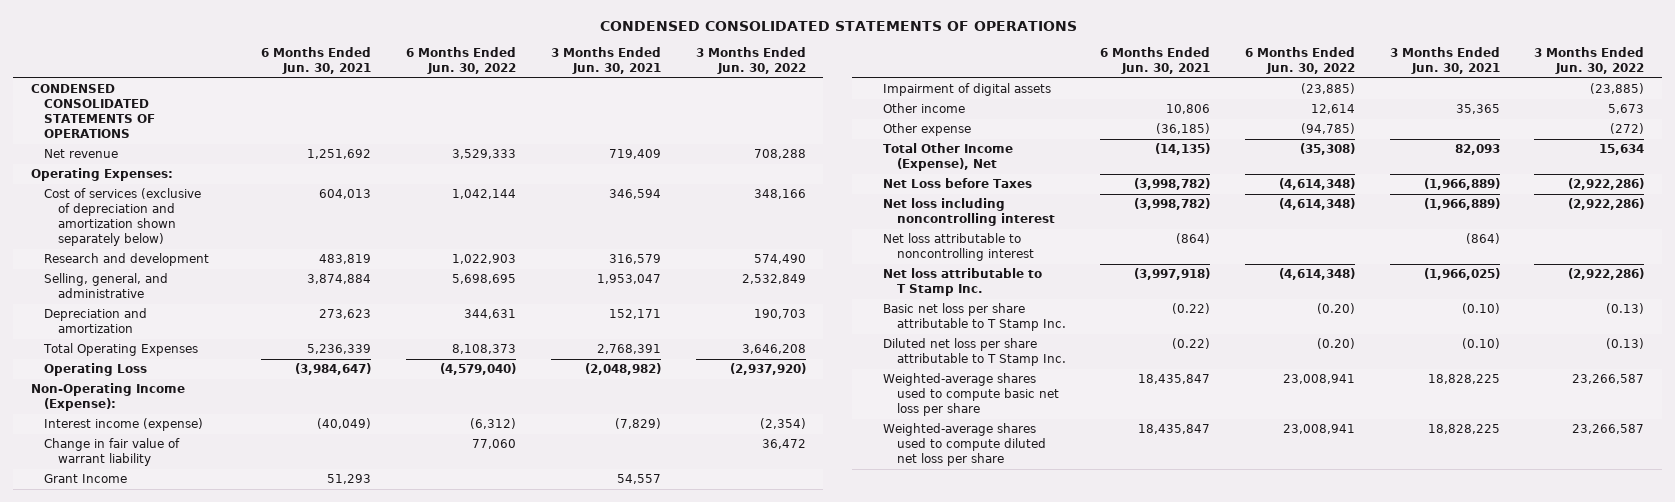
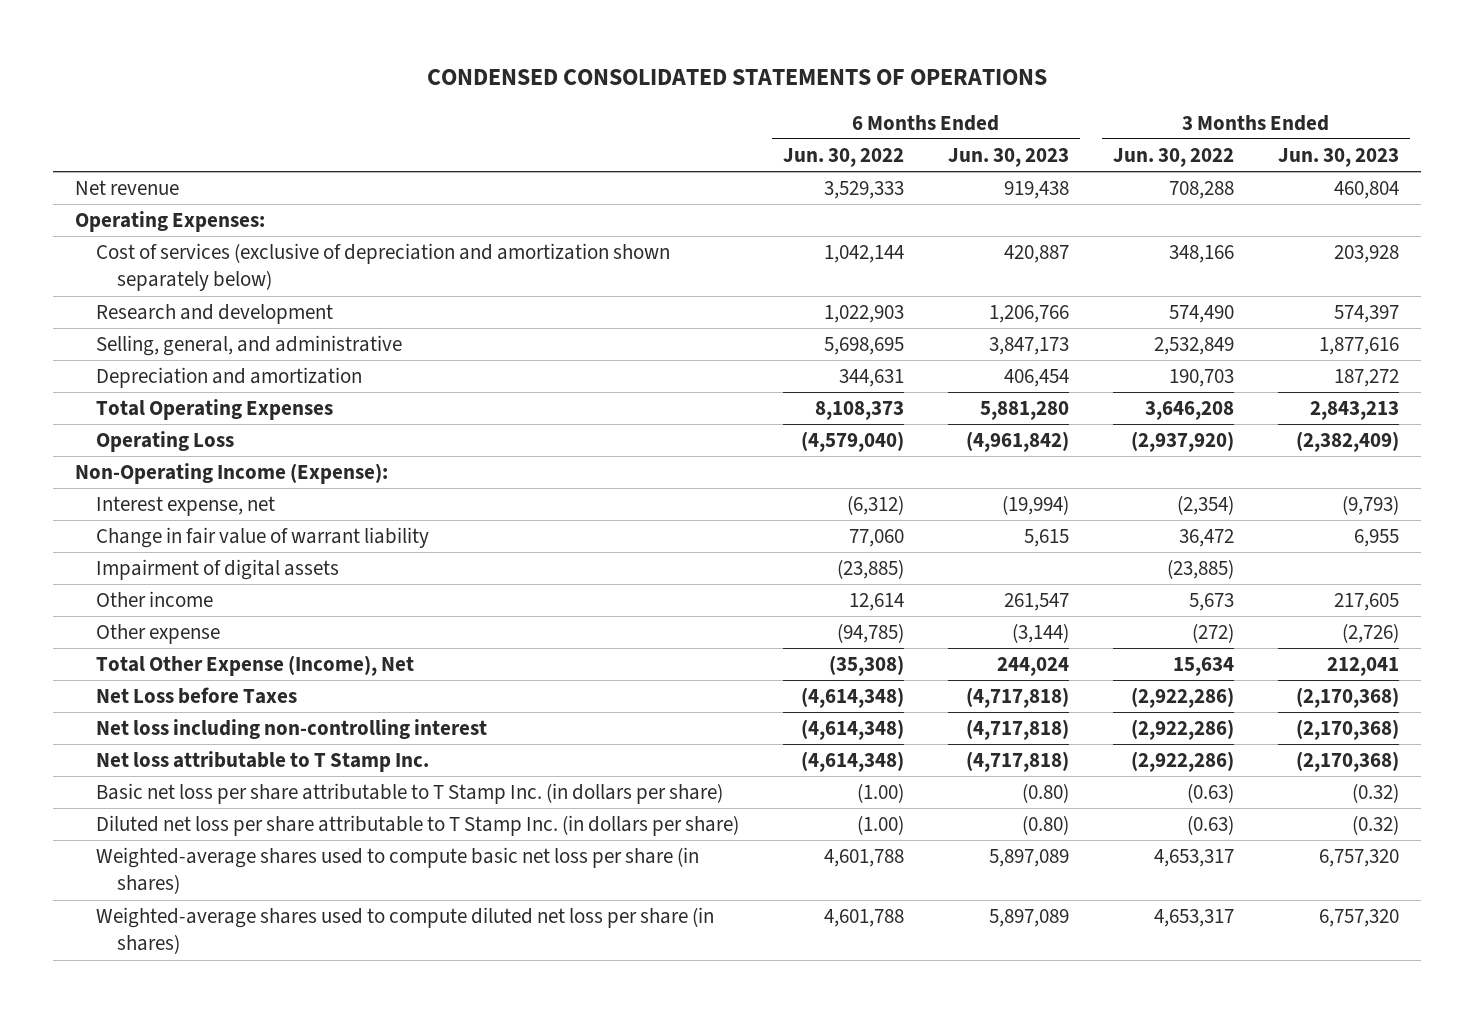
[261,47,372,75] 6 Months Ended Jun. 30, 2021 -> none
[550,47,661,75] 3 Months Ended Jun. 30, 2021 -> none
none -> [948,148,1070,168] Jun. 30, 2023
none -> [1278,148,1400,168] Jun. 30, 2023
[30,84,156,139] CONDENSED CONSOLIDATED STATEMENTS OF OPERATIONS -> none
[44,418,204,432] Interest income (expense) -> [96,496,276,517] Interest expense, net
[44,474,128,484] Grant Income -> none
[882,143,1013,172] Total Other Income (Expense), Net -> [96,655,415,677] Total Other Expense (Income), Net
[882,233,1034,262] Net loss attributable to noncontrolling interest -> none
[882,198,1055,227] Net loss including noncontrolling interest -> [96,719,488,740] Net loss including non-controlling interest
[882,303,1066,332] Basic net loss per share attributable to T Stamp Inc. -> [96,783,724,805] Basic net loss per share attributable to T Stamp Inc. (in dollars per share)
[1316,303,1355,315] (0.20) -> [857,783,905,804] (1.00)
[1606,303,1645,315] (0.13) -> [1187,783,1235,804] (0.63)
[882,338,1066,367] Diluted net loss per share attributable to T Stamp Inc. -> [96,815,740,837] Diluted net loss per share attributable to T Stamp Inc. (in dollars per share)
[1316,338,1355,350] (0.20) -> [857,815,905,836] (1.00)
[1606,338,1645,350] (0.13) -> [1187,815,1235,836] (0.63)
[882,373,1059,417] Weighted-average shares used to compute basic net loss per share -> [96,847,700,895] Weighted-average shares used to compute basic net loss per share (in shares)
[1282,374,1355,385] 23,008,941 -> [824,849,905,868] 4,601,788
[1572,374,1645,385] 23,266,587 -> [1154,849,1235,868] 4,653,317
[882,423,1046,467] Weighted-average shares used to compute diluted net loss per share -> [96,907,715,955] Weighted-average shares used to compute diluted net loss per share (in shares)
[1282,424,1355,435] 23,008,941 -> [824,909,905,928] 4,601,788
[1572,424,1645,435] 23,266,587 -> [1154,909,1235,928] 4,653,317

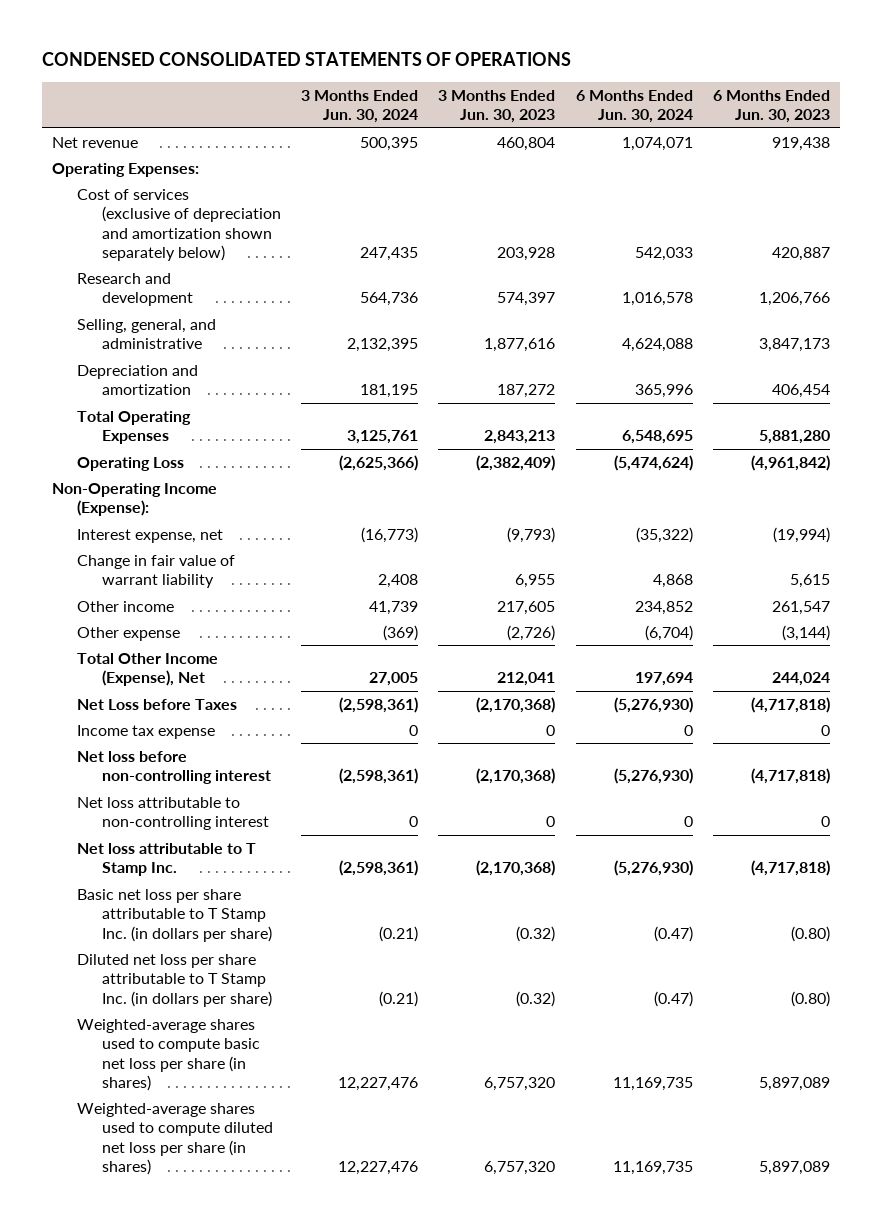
[783,148,905,168] Jun. 30, 2022 -> none
[1113,148,1235,168] Jun. 30, 2022 -> none
none -> [301,89,419,124] 3 Months Ended Jun. 30, 2024
none -> [575,89,693,124] 6 Months Ended Jun. 30, 2024
[96,559,340,581] Impairment of digital assets -> none
[96,655,415,677] Total Other Expense (Income), Net -> [76,652,218,687] Total Other Income (Expense), Net
none -> [76,724,215,739] Income tax expense
[96,719,488,740] Net loss including non-controlling interest -> [76,750,271,785] Net loss before non-controlling interest
none -> [76,796,269,831] Net loss attributable to non-controlling interest

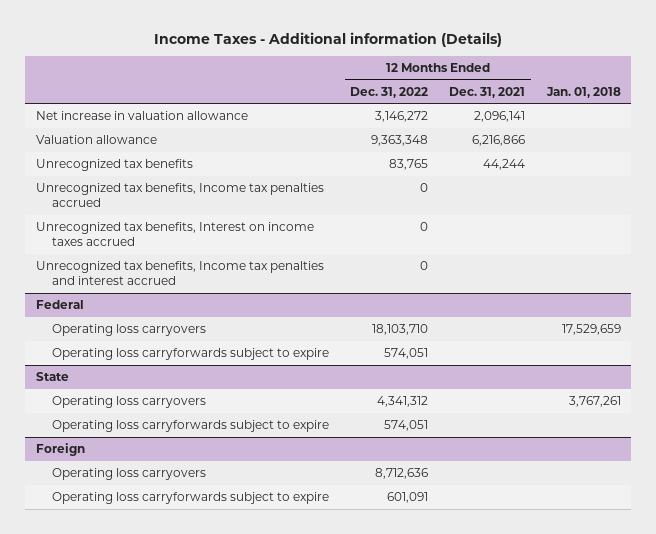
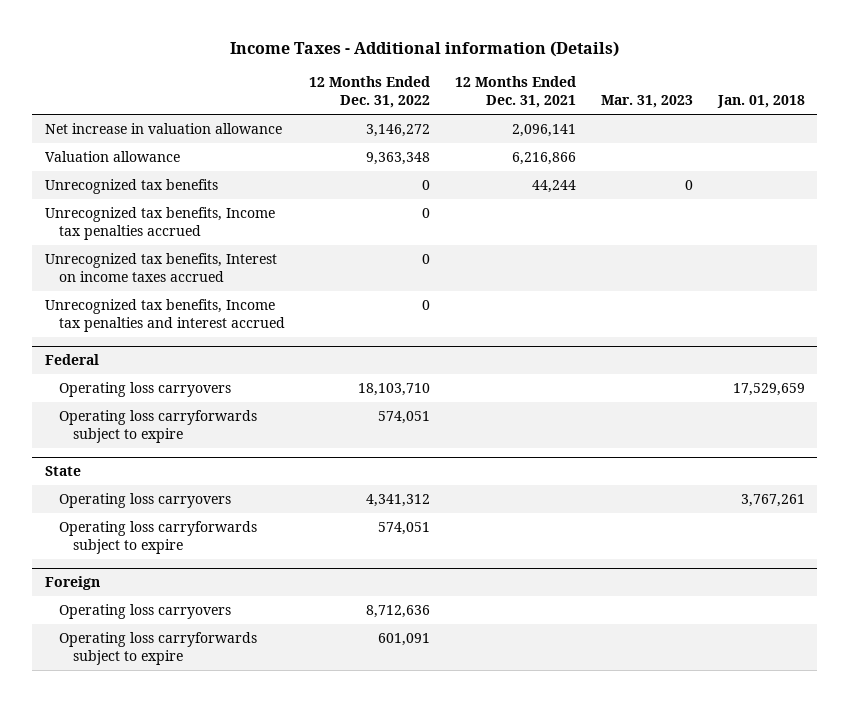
none -> [601,95,694,109] Mar. 31, 2023
[389,159,429,171] 83,765 -> [422,180,431,191] 0

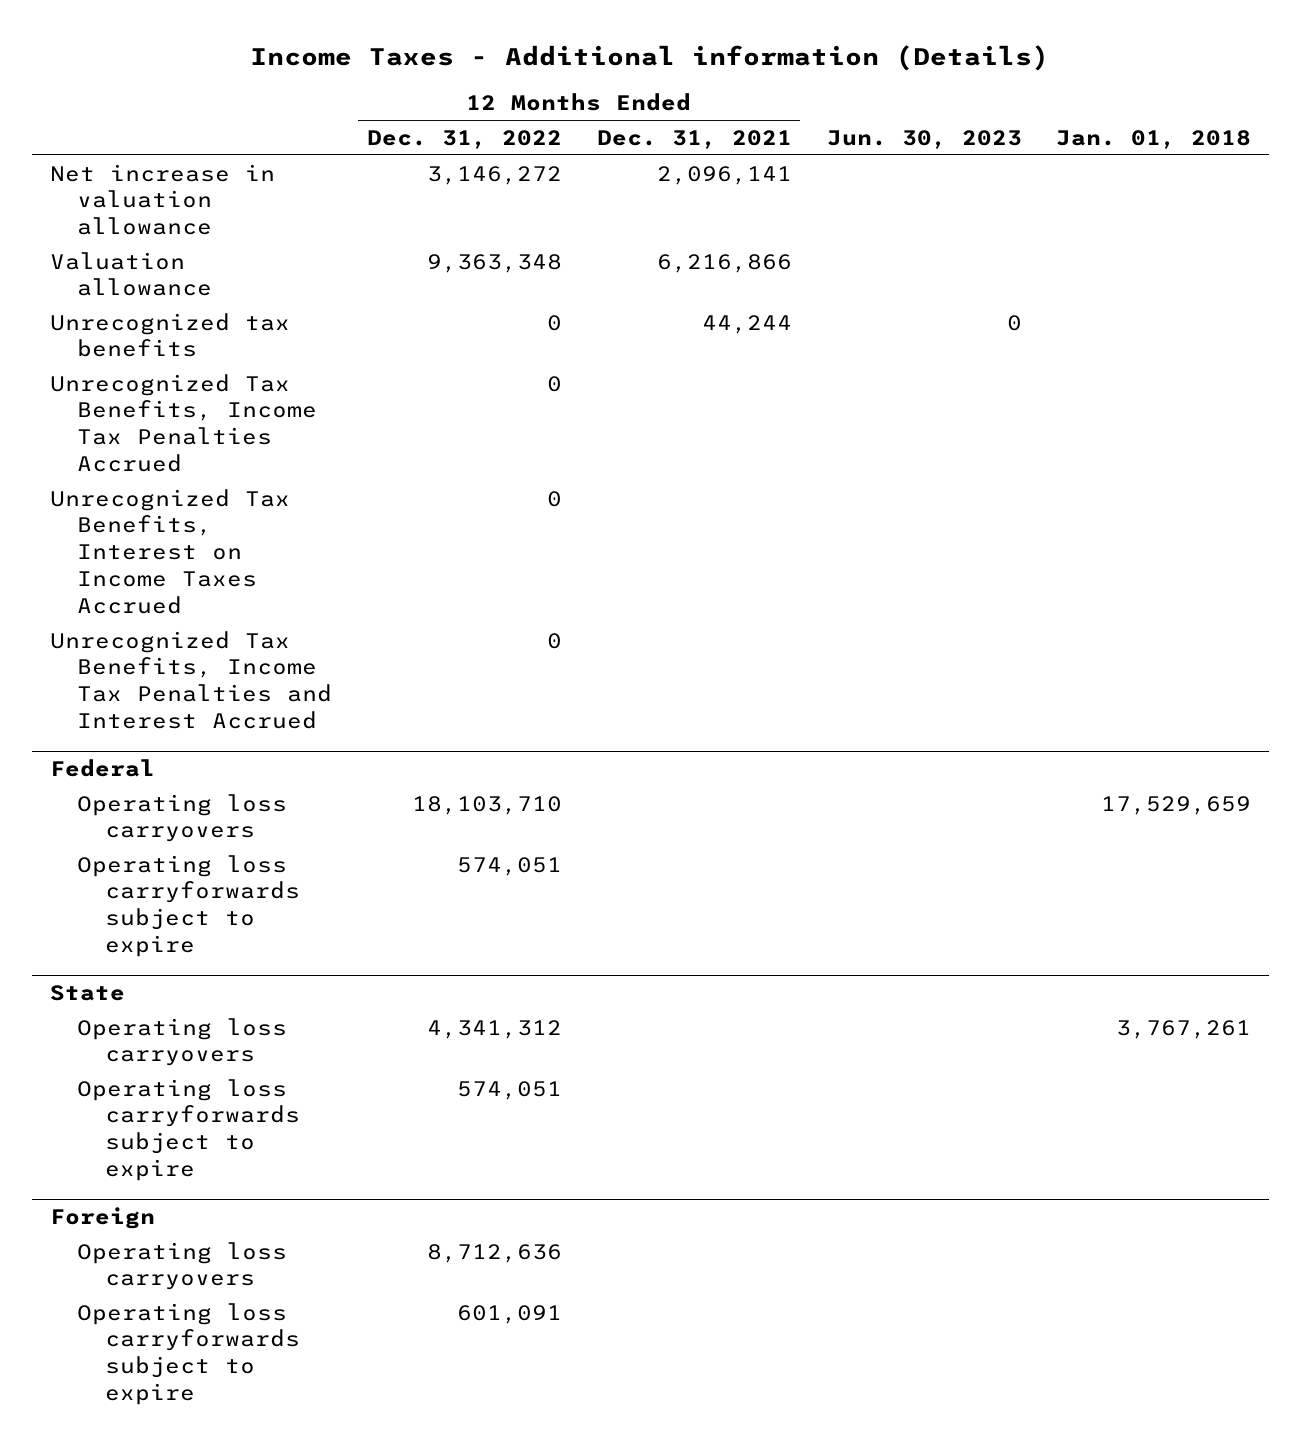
[601,95,694,109] Mar. 31, 2023 -> none
none -> [826,129,1022,149] Jun. 30, 2023
[44,207,275,241] Unrecognized tax benefits, Income tax penalties accrued -> [49,373,318,472] Unrecognized Tax Benefits, Income Tax Penalties Accrued
[44,253,277,283] Unrecognized tax benefits, Interest on income taxes accrued -> [49,488,290,614] Unrecognized Tax Benefits, Interest on Income Taxes Accrued
[44,299,285,333] Unrecognized tax benefits, Income tax penalties and interest accrued -> [49,630,333,729] Unrecognized Tax Benefits, Income Tax Penalties and Interest Accrued

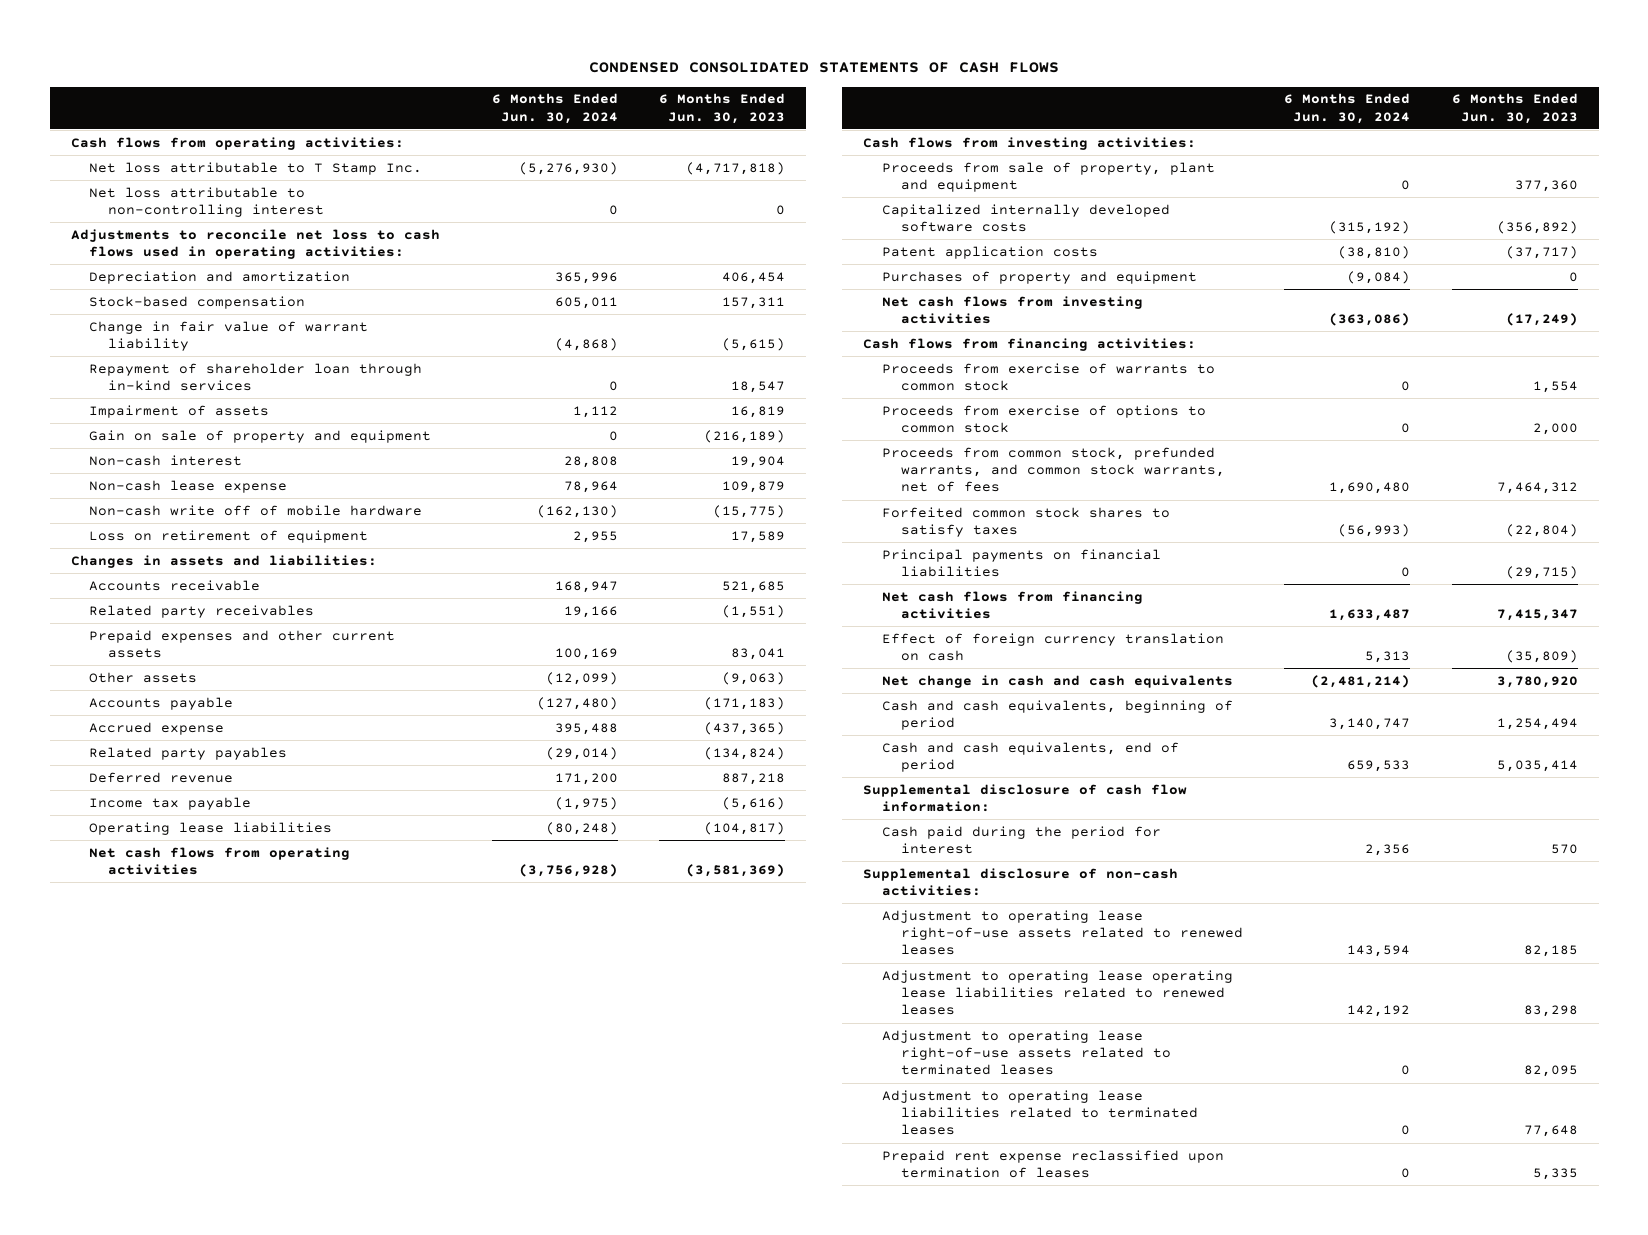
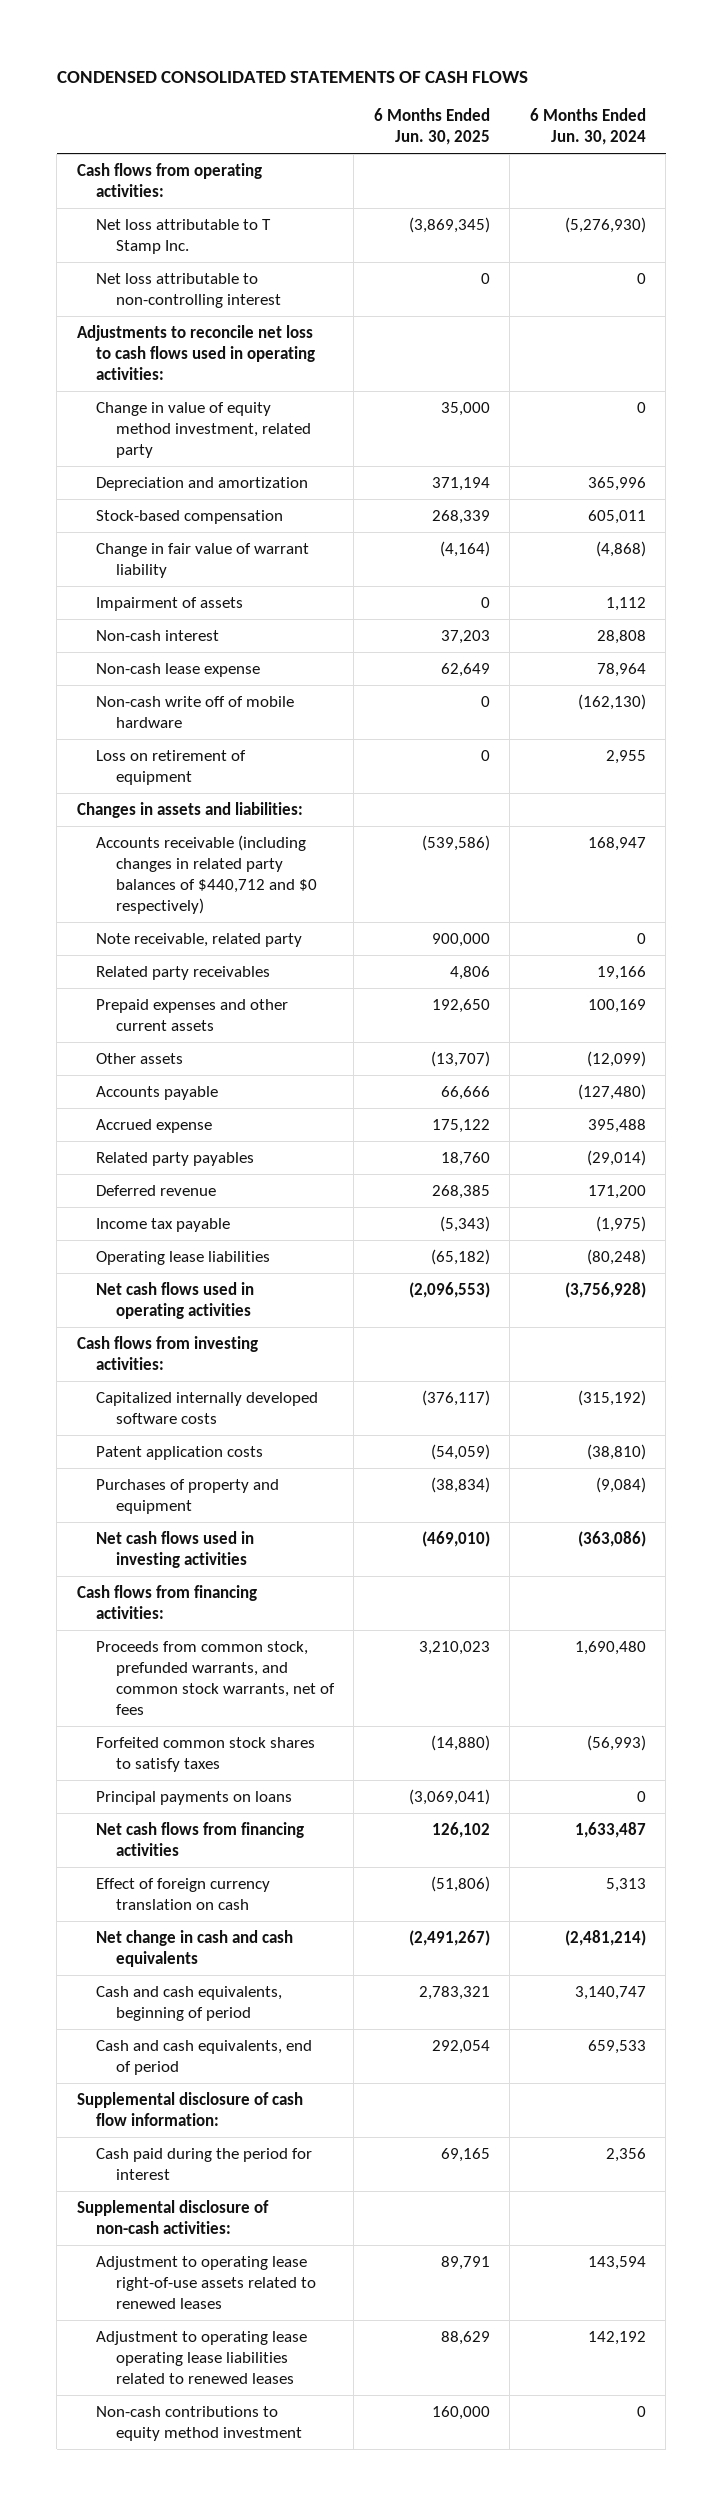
[659,93,786,124] 6 Months Ended Jun. 30, 2023 -> none
none -> [373,108,490,146] 6 Months Ended Jun. 30, 2025
none -> [96,401,311,459] Change in value of equity method investment, related party
[89,362,423,392] Repayment of shareholder loan through in-kind services -> none
[89,429,432,443] Gain on sale of property and equipment -> none
[89,579,261,591] Accounts receivable -> [96,834,317,915] Accounts receivable (including changes in related party balances of $440,712 and $0 respectively)
none -> [96,932,303,947] Note receivable, related party
[89,846,351,876] Net cash flows from operating activities -> [96,1281,255,1320] Net cash flows used in operating activities
[881,161,1215,193] Proceeds from sale of property, plant and equipment -> none
[881,295,1143,325] Net cash flows from investing activities -> [96,1530,255,1569] Net cash flows used in investing activities
[881,362,1215,392] Proceeds from exercise of warrants to common stock -> none
[881,404,1206,434] Proceeds from exercise of options to common stock -> none
[881,548,1161,578] Principal payments on financial liabilities -> [96,1790,293,1805] Principal payments on loans
[881,1029,1171,1076] Adjustment to operating lease right-of-use assets related to terminated leases -> none
[881,1089,1198,1136] Adjustment to operating lease liabilities related to terminated leases -> none
[881,1149,1224,1179] Prepaid rent expense reclassified upon termination of leases -> none
none -> [96,2405,302,2442] Non-cash contributions to equity method investment

